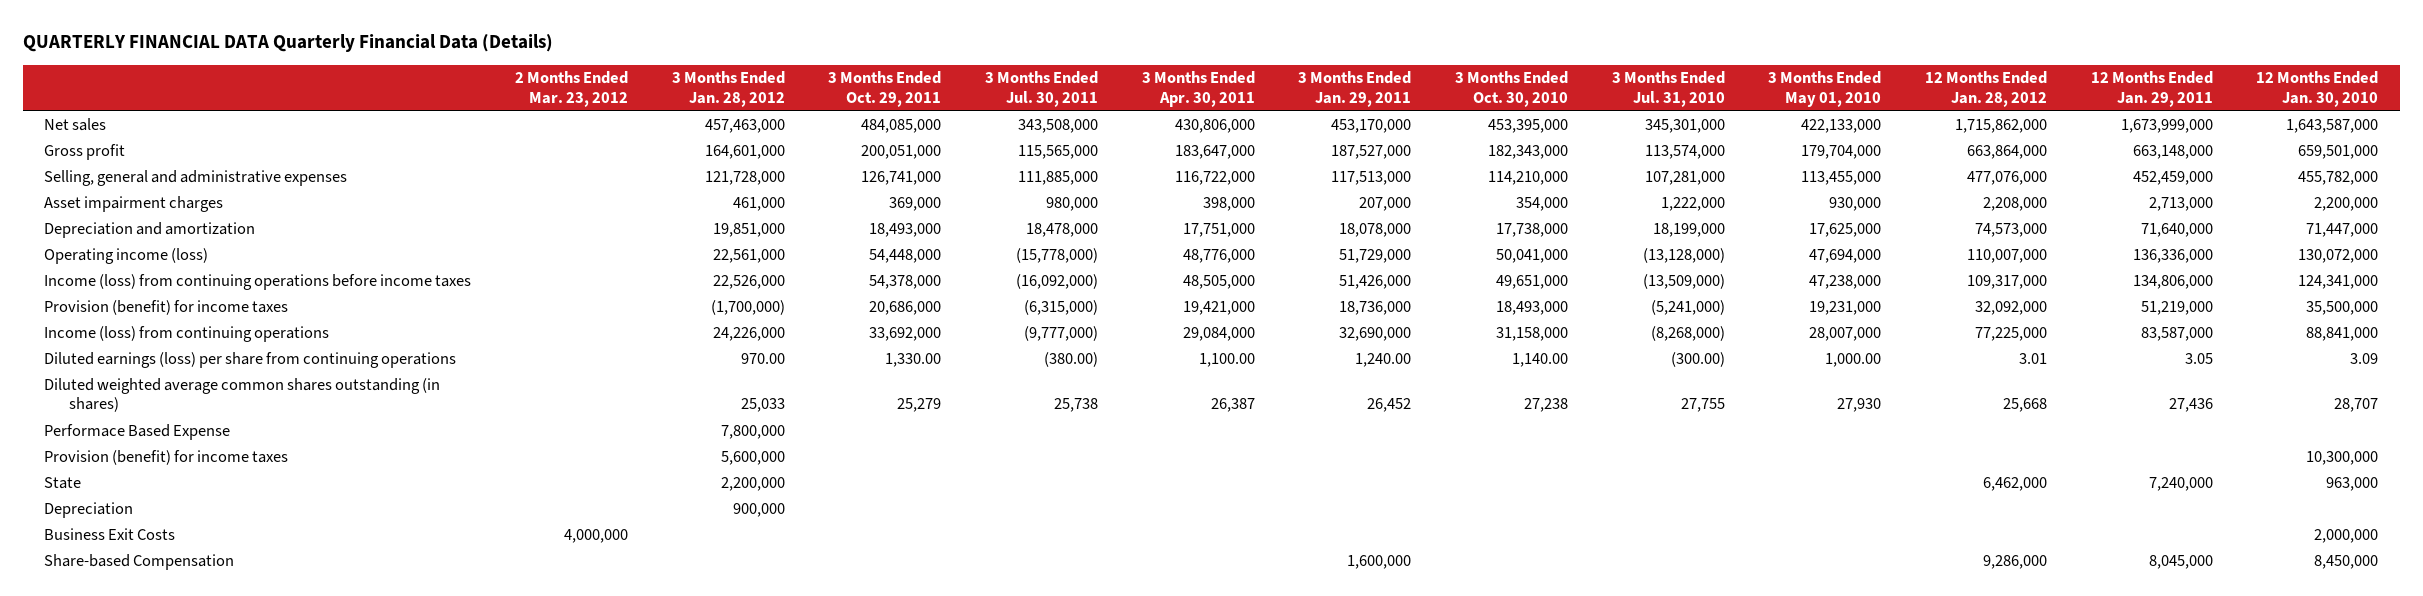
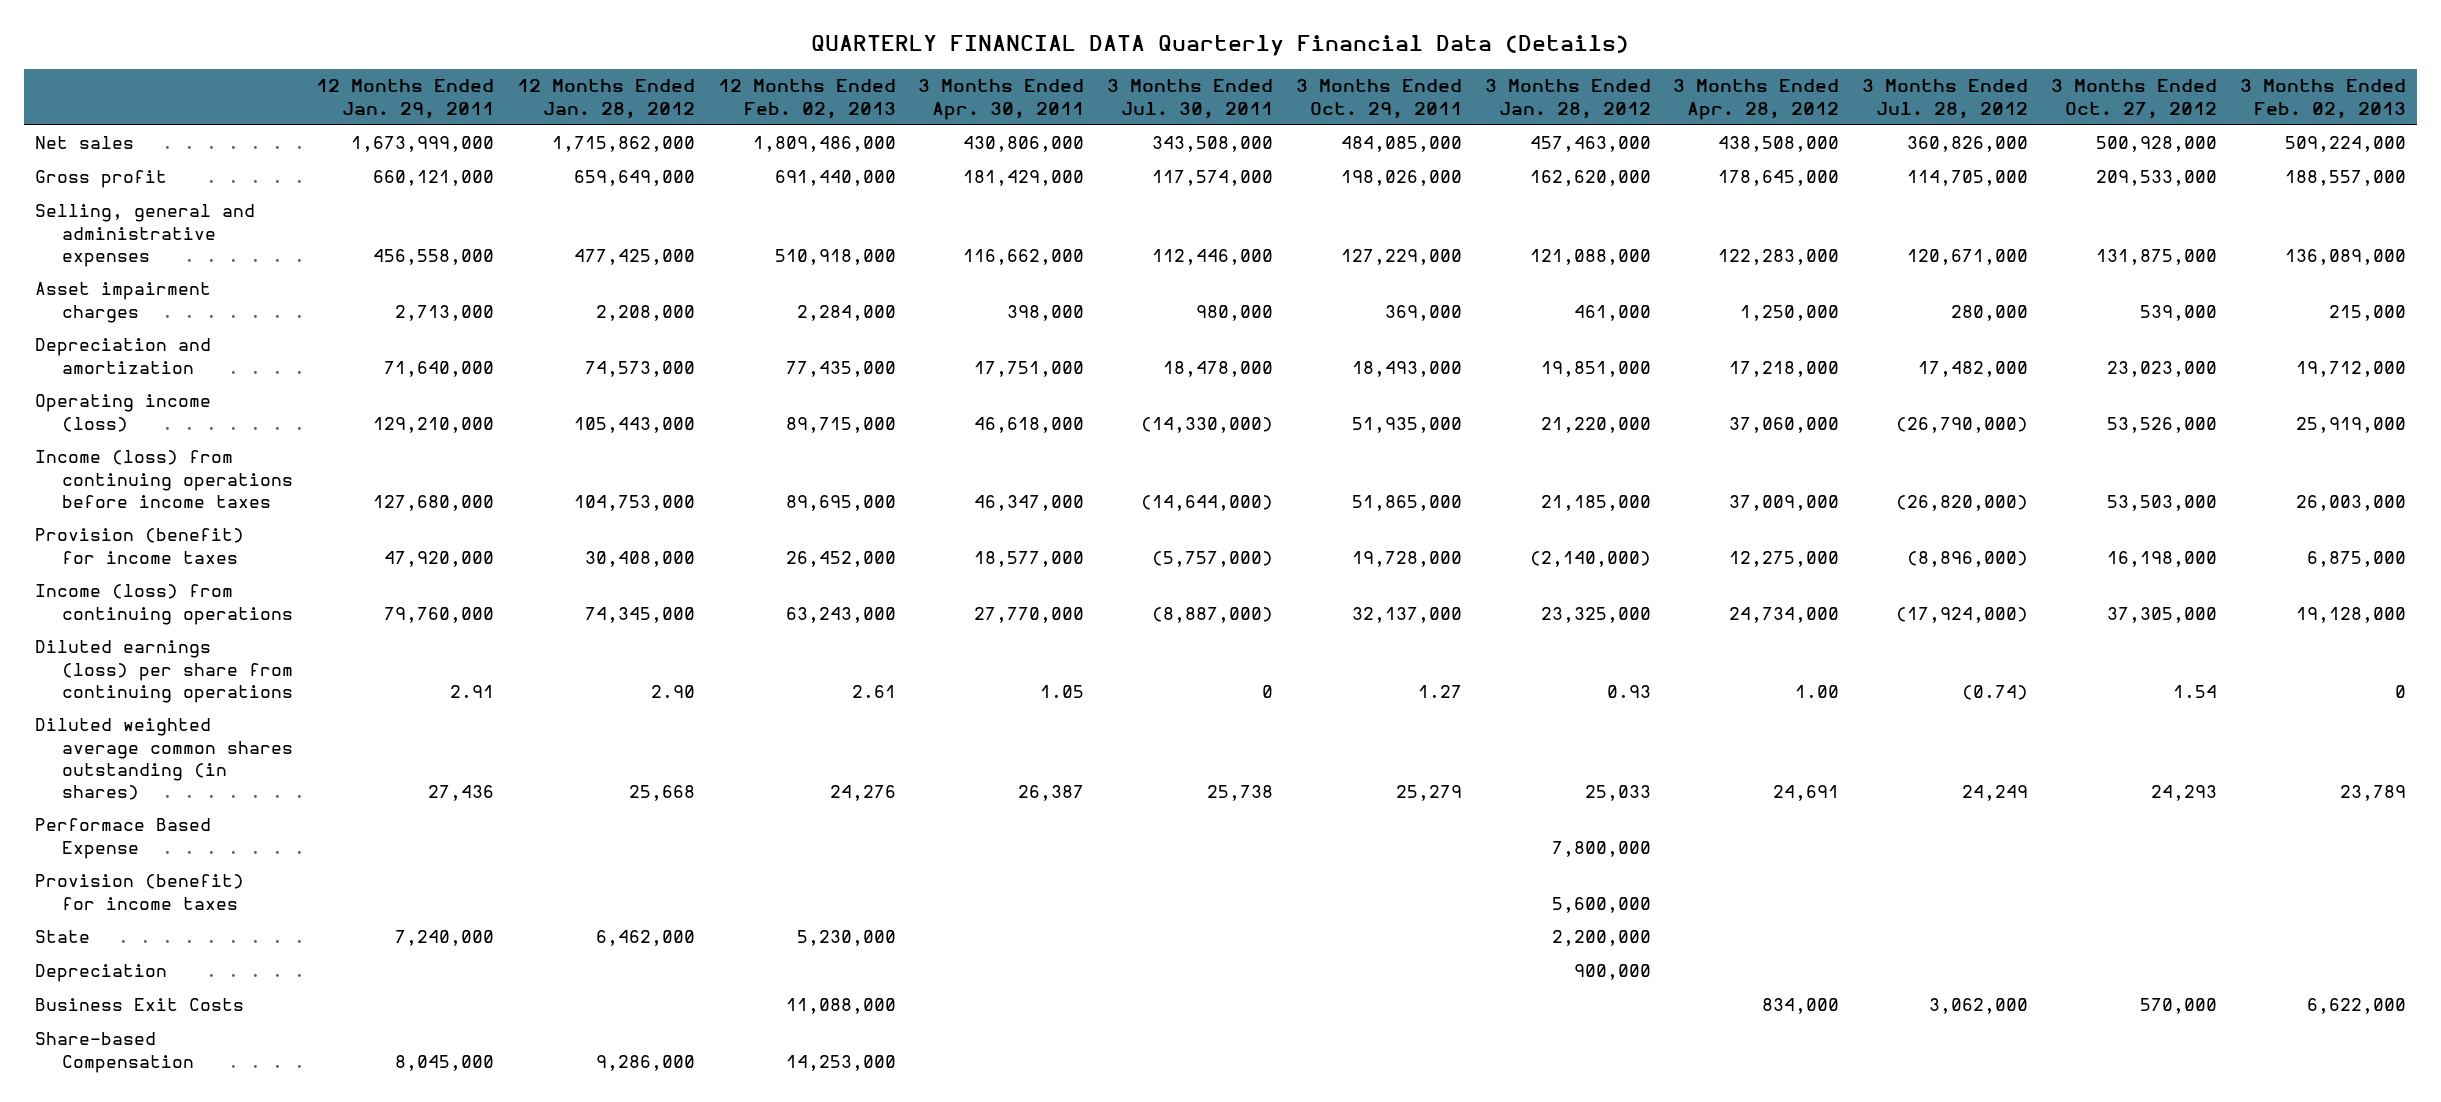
[515,71,629,107] 2 Months Ended Mar. 23, 2012 -> none
[1298,71,1412,107] 3 Months Ended Jan. 29, 2011 -> none
[1455,71,1569,107] 3 Months Ended Oct. 30, 2010 -> none
[1611,71,1725,107] 3 Months Ended Jul. 31, 2010 -> none
[1768,71,1882,107] 3 Months Ended May 01, 2010 -> none
[2256,71,2379,107] 12 Months Ended Jan. 30, 2010 -> none
none -> [717,79,896,119] 12 Months Ended Feb. 02, 2013
none -> [1673,79,1840,120] 3 Months Ended Apr. 28, 2012
none -> [1862,79,2029,119] 3 Months Ended Jul. 28, 2012
none -> [2050,79,2217,119] 3 Months Ended Oct. 27, 2012
none -> [2239,79,2406,119] 3 Months Ended Feb. 02, 2013
[704,144,785,159] 164,601,000 -> [1529,170,1651,187] 162,620,000
[861,144,942,159] 200,051,000 -> [1340,170,1462,187] 198,026,000
[1018,144,1099,159] 115,565,000 -> [1152,170,1274,187] 117,574,000
[1174,144,1255,159] 183,647,000 -> [963,170,1085,187] 181,429,000
[1966,144,2047,159] 663,864,000 -> [573,170,695,187] 659,649,000
[2132,144,2213,159] 663,148,000 -> [373,170,495,187] 660,121,000
[704,170,785,185] 121,728,000 -> [1529,248,1651,265] 121,088,000
[861,170,942,185] 126,741,000 -> [1340,248,1462,265] 127,229,000
[1018,170,1099,185] 111,885,000 -> [1152,248,1274,265] 112,446,000
[1174,170,1255,185] 116,722,000 -> [963,248,1085,265] 116,662,000
[1966,170,2047,185] 477,076,000 -> [573,248,695,265] 477,425,000
[2132,170,2213,185] 452,459,000 -> [373,248,495,265] 456,558,000
[712,248,785,263] 22,561,000 -> [1540,416,1651,433] 21,220,000
[869,248,942,263] 54,448,000 -> [1351,416,1462,433] 51,935,000
[1016,247,1099,263] (15,778,000) -> [1141,416,1274,433] (14,330,000)
[1182,248,1255,263] 48,776,000 -> [974,416,1085,433] 46,618,000
[1966,248,2047,263] 110,007,000 -> [573,416,695,433] 105,443,000
[2132,248,2213,263] 136,336,000 -> [373,416,495,433] 129,210,000
[712,274,785,289] 22,526,000 -> [1540,494,1651,511] 21,185,000
[869,274,942,289] 54,378,000 -> [1351,494,1462,511] 51,865,000
[1016,273,1099,289] (16,092,000) -> [1141,494,1274,511] (14,644,000)
[1182,274,1255,289] 48,505,000 -> [974,494,1085,511] 46,347,000
[1966,274,2047,289] 109,317,000 -> [573,494,695,511] 104,753,000
[2132,274,2213,289] 134,806,000 -> [373,494,495,511] 127,680,000
[710,299,785,315] (1,700,000) -> [1529,550,1651,567] (2,140,000)
[869,300,942,315] 20,686,000 -> [1351,550,1462,567] 19,728,000
[1024,299,1099,315] (6,315,000) -> [1152,550,1274,567] (5,757,000)
[1182,300,1255,315] 19,421,000 -> [974,550,1085,567] 18,577,000
[1974,300,2047,315] 32,092,000 -> [584,550,695,567] 30,408,000
[2140,300,2213,315] 51,219,000 -> [384,550,495,567] 47,920,000
[712,326,785,341] 24,226,000 -> [1540,606,1651,623] 23,325,000
[869,326,942,341] 33,692,000 -> [1351,606,1462,623] 32,137,000
[1024,325,1099,341] (9,777,000) -> [1152,606,1274,623] (8,887,000)
[1182,326,1255,341] 29,084,000 -> [974,606,1085,623] 27,770,000
[1974,326,2047,341] 77,225,000 -> [584,606,695,623] 74,345,000
[2140,326,2213,341] 83,587,000 -> [384,606,495,623] 79,760,000
[740,352,785,364] 970.00 -> [1606,684,1651,698] 0.93
[885,352,942,367] 1,330.00 -> [1417,684,1462,698] 1.27
[1044,351,1099,367] (380.00) -> [1262,684,1274,698] 0
[1198,352,1255,367] 1,100.00 -> [1040,684,1085,698] 1.05
[2018,352,2047,364] 3.01 -> [650,684,695,698] 2.90
[2184,352,2213,364] 3.05 -> [450,684,495,698] 2.91

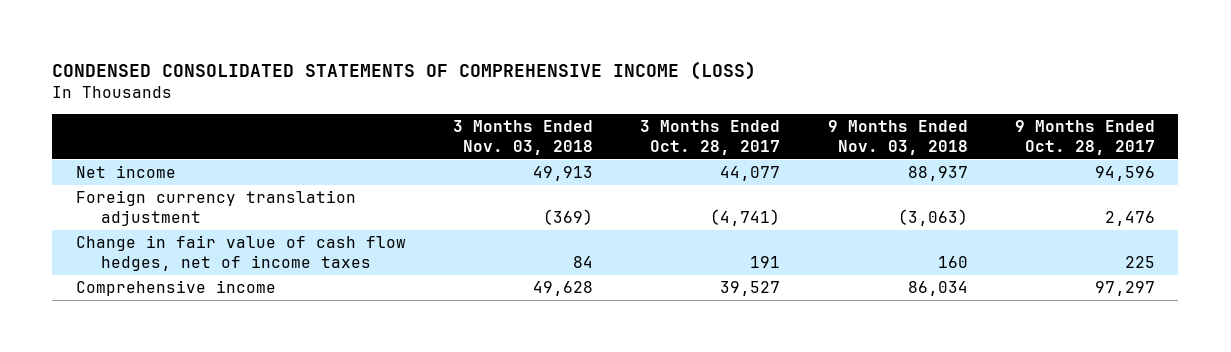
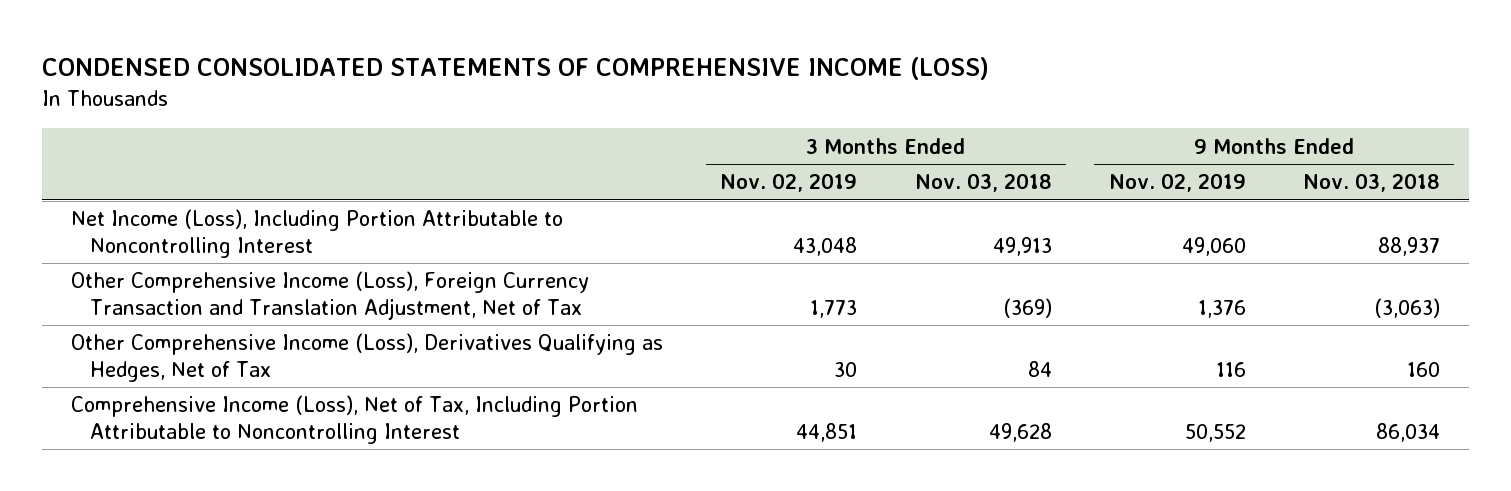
[640,120,781,156] 3 Months Ended Oct. 28, 2017 -> none
[1014,120,1155,156] 9 Months Ended Oct. 28, 2017 -> none
none -> [720,173,858,193] Nov. 02, 2019
none -> [1108,173,1246,193] Nov. 02, 2019
[75,165,176,179] Net income -> [70,209,563,258] Net Income (Loss), Including Portion Attributable to Noncontrolling Interest
[75,190,356,227] Foreign currency translation adjustment -> [70,271,589,320] Other Comprehensive Income (Loss), Foreign Currency Transaction and Translation Adjustment, Net of Tax
[75,235,406,272] Change in fair value of cash flow hedges, net of income taxes -> [70,333,663,382] Other Comprehensive Income (Loss), Derivatives Qualifying as Hedges, Net of Tax
[75,280,276,297] Comprehensive income -> [70,395,638,444] Comprehensive Income (Loss), Net of Tax, Including Portion Attributable to Noncontrolling Interest

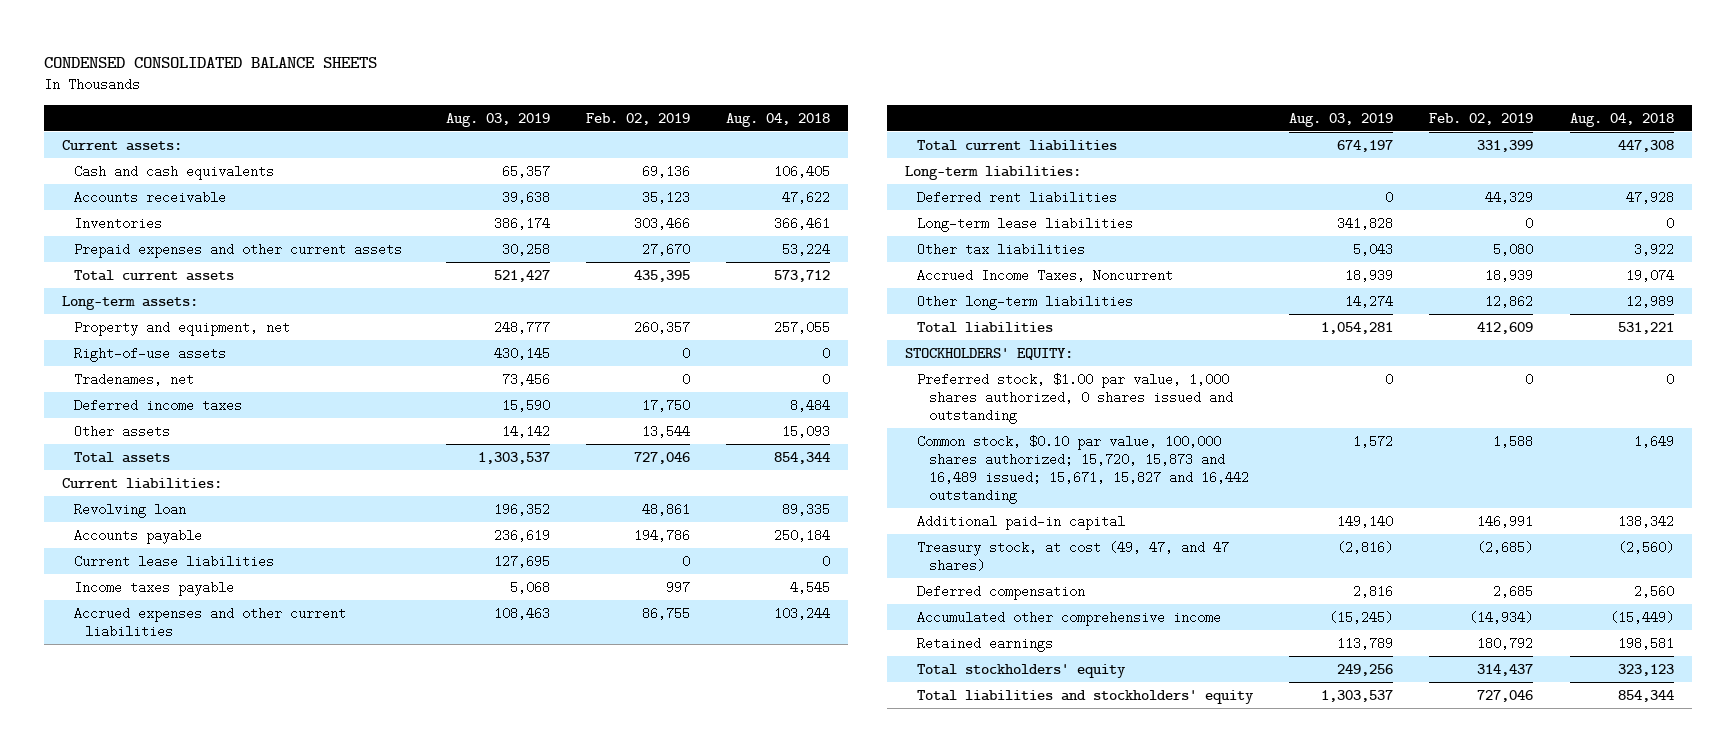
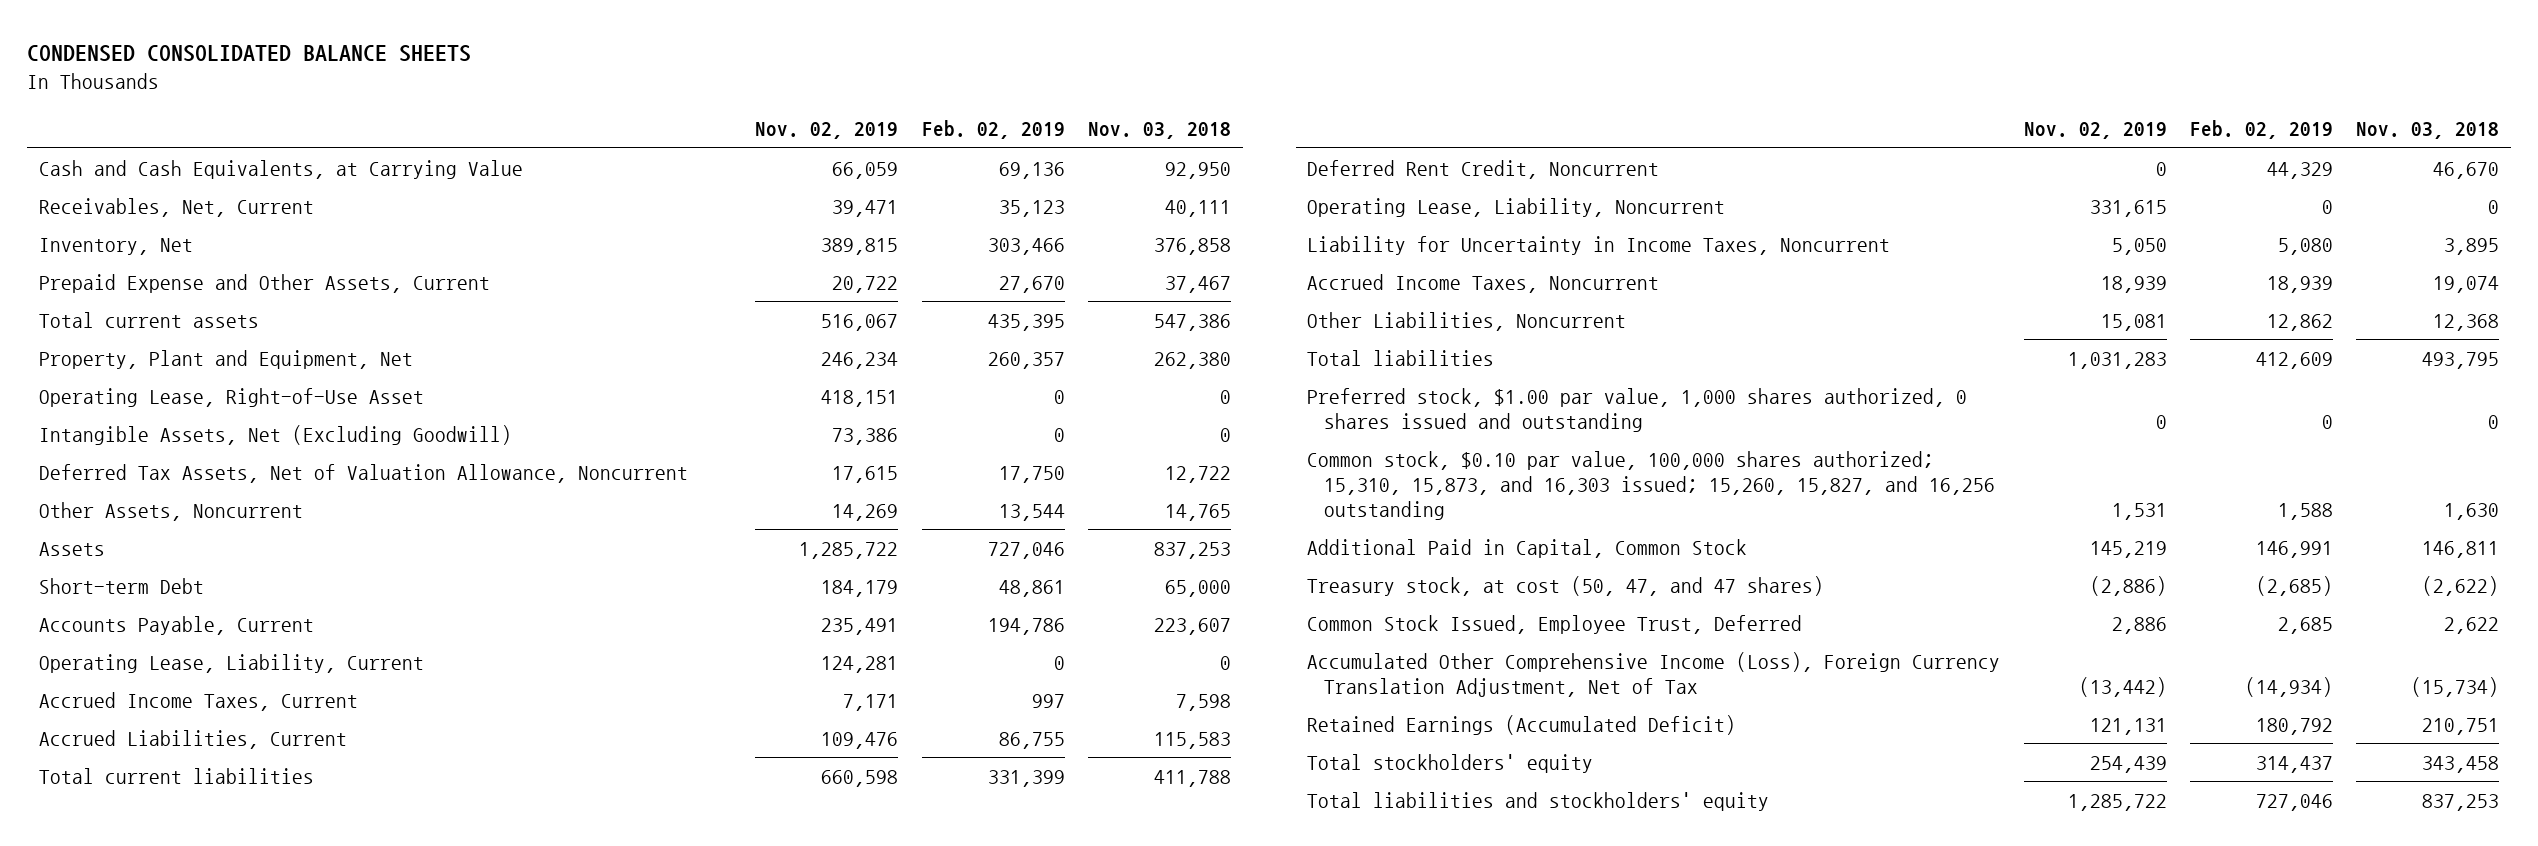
[445,112,550,127] Aug. 03, 2019 -> none
[726,112,831,127] Aug. 04, 2018 -> none
none -> [755,122,899,140] Nov. 02, 2019
none -> [1088,122,1232,140] Nov. 03, 2018
[62,139,183,151] Current assets: -> none
[73,164,274,180] Cash and cash equivalents -> [39,159,524,179] Cash and Cash Equivalents, at Carrying Value
[73,190,226,204] Accounts receivable -> [39,197,315,217] Receivables, Net, Current
[73,216,162,230] Inventories -> [39,237,194,255] Inventory, Net
[73,242,402,258] Prepaid expenses and other current assets -> [39,273,491,293] Prepaid Expense and Other Assets, Current
[62,295,199,310] Long-term assets: -> none
[62,477,223,489] Current liabilities: -> none
[73,320,290,336] Property and equipment, net -> [39,349,414,369] Property, Plant and Equipment, Net
[73,346,226,362] Right-of-use assets -> [39,387,425,407] Operating Lease, Right-of-Use Asset
[73,372,194,386] Tradenames, net -> [39,424,513,445] Intangible Assets, Net (Excluding Goodwill)
[73,398,242,412] Deferred income taxes -> [39,463,689,483] Deferred Tax Assets, Net of Valuation Allowance, Noncurrent
[73,424,170,438] Other assets -> [39,501,304,521] Other Assets, Noncurrent
[73,451,170,463] Total assets -> [39,541,106,556] Assets
[73,502,186,518] Revolving loan -> [39,577,205,594] Short-term Debt
[73,528,202,544] Accounts payable -> [39,615,315,635] Accounts Payable, Current
[73,554,274,568] Current lease liabilities -> [39,653,425,673] Operating Lease, Liability, Current
[73,580,234,596] Income taxes payable -> [39,691,359,711] Accrued Income Taxes, Current
[73,606,346,638] Accrued expenses and other current liabilities -> [39,729,348,749] Accrued Liabilities, Current
[905,165,1082,180] Long-term liabilities: -> none
[917,190,1118,204] Deferred rent liabilities -> [1307,159,1660,179] Deferred Rent Credit, Noncurrent
[917,216,1134,232] Long-term lease liabilities -> [1307,197,1726,217] Operating Lease, Liability, Noncurrent
[917,242,1086,256] Other tax liabilities -> [1307,235,1891,255] Liability for Uncertainty in Income Taxes, Noncurrent
[917,294,1134,310] Other long-term liabilities -> [1307,311,1627,331] Other Liabilities, Noncurrent
[905,347,1074,360] STOCKHOLDERS' EQUITY: -> none
[917,434,1249,504] Common stock, $0.10 par value, 100,000 shares authorized; 15,720, 15,873 and 16,489 issued; 15,671, 15,827 and 16,442 outstanding -> [1307,450,1996,521] Common stock, $0.10 par value, 100,000 shares authorized; 15,310, 15,873, and 16,303 issued; 15,260, 15,827, and 16,256 outstanding
[917,514,1126,530] Additional paid-in capital -> [1307,538,1748,558] Additional Paid in Capital, Common Stock
[917,540,1230,572] Treasury stock, at cost (49, 47, and 47 shares) -> [1307,575,1825,596] Treasury stock, at cost (50, 47, and 47 shares)
[917,584,1086,600] Deferred compensation -> [1307,614,1803,634] Common Stock Issued, Employee Trust, Deferred
[917,610,1222,626] Accumulated other comprehensive income -> [1307,651,2001,697] Accumulated Other Comprehensive Income (Loss), Foreign Currency Translation Adjustment, Net of Tax
[917,636,1054,652] Retained earnings -> [1307,714,1737,735] Retained Earnings (Accumulated Deficit)

